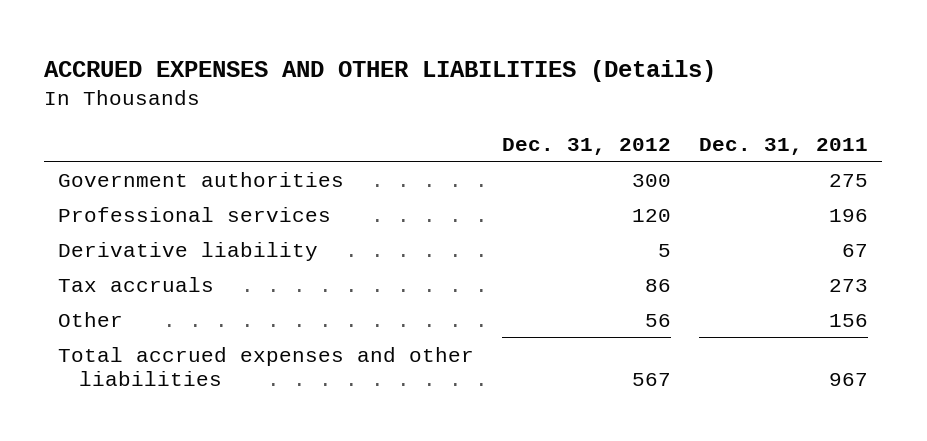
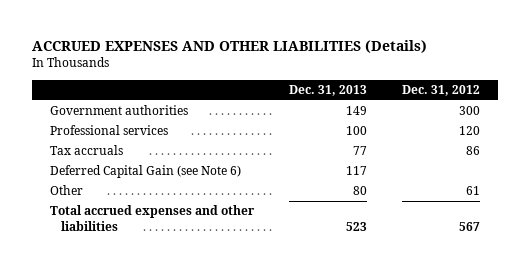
[699,137,869,155] Dec. 31, 2011 -> none
none -> [289,85,368,97] Dec. 31, 2013
[58,241,319,261] Derivative liability -> none
none -> [49,165,241,179] Deferred Capital Gain (see Note 6)
[645,313,672,327] 56 -> [466,186,481,196] 61

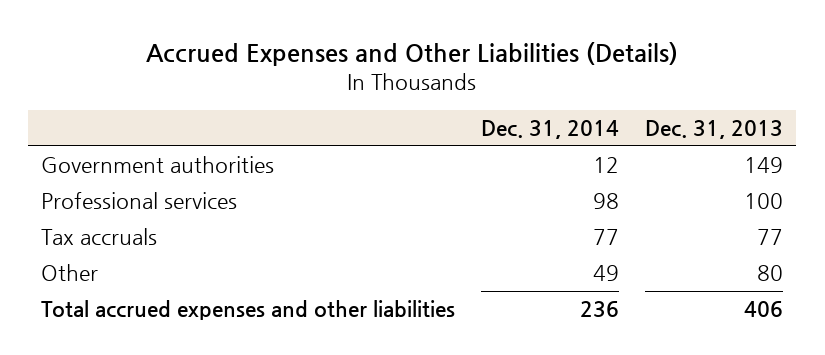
[32,40,428,54] ACCRUED EXPENSES AND OTHER LIABILITIES (Details) -> [146,41,679,66] Accrued Expenses and Other Liabilities (Details)
[402,85,481,97] Dec. 31, 2012 -> none
none -> [481,120,620,140] Dec. 31, 2014
[49,165,241,179] Deferred Capital Gain (see Note 6) -> none
[346,221,368,231] 523 -> [744,301,784,318] 406

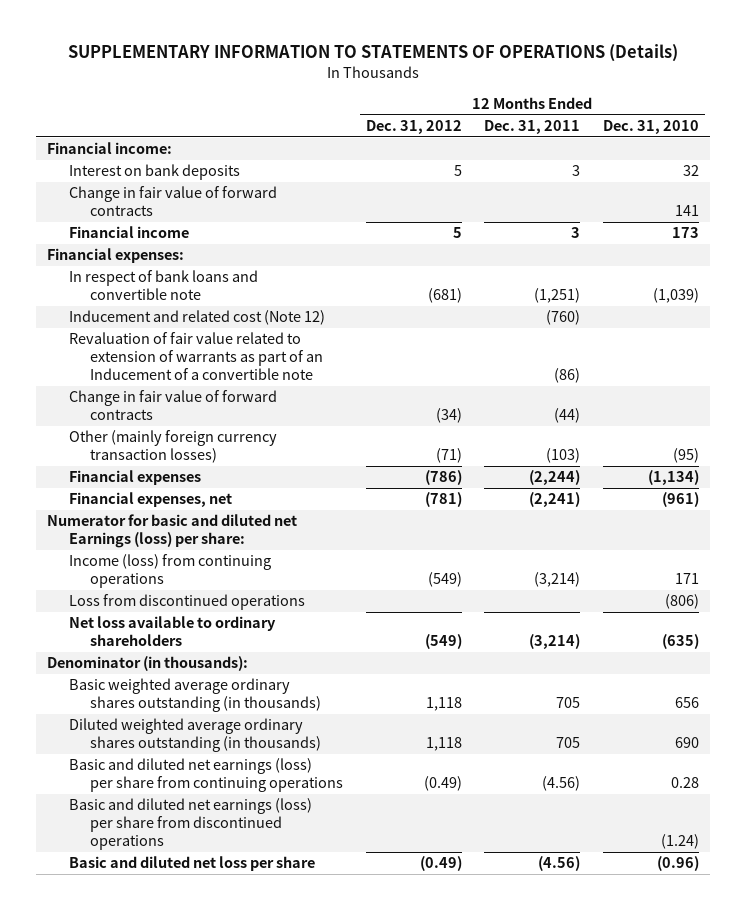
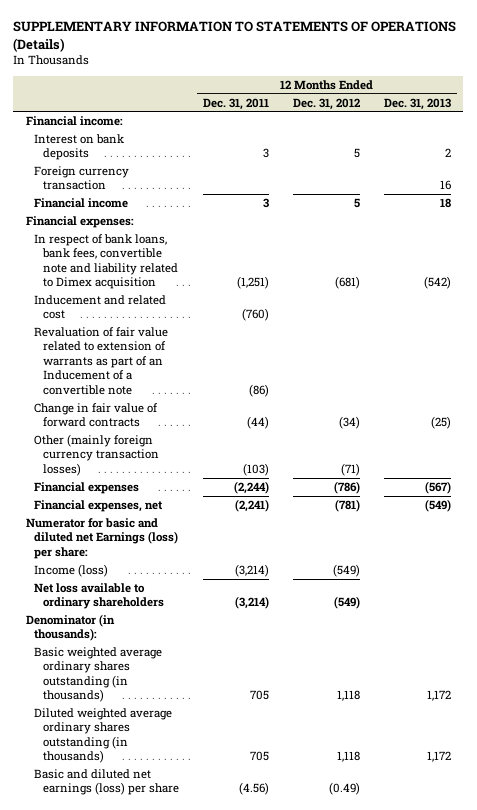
[602,119,699,134] Dec. 31, 2010 -> none
none -> [384,97,452,110] Dec. 31, 2013
[68,186,277,217] Change in fair value of forward contracts -> none
none -> [34,165,130,191] Foreign currency transaction
[68,270,258,301] In respect of bank loans and convertible note -> [34,233,178,290] In respect of bank loans, bank fees, convertible note and liability related to Dimex acquisition
[68,310,325,326] Inducement and related cost (Note 12) -> [34,294,167,320] Inducement and related cost
[68,594,305,611] Loss from discontinued operations -> none
[68,554,271,589] Income (loss) from continuing operations -> [34,563,109,577] Income (loss)
[68,758,344,793] Basic and diluted net earnings (loss) per share from continuing operations -> none
[68,798,312,851] Basic and diluted net earnings (loss) per share from discontinued operations -> none
[68,856,315,872] Basic and diluted net loss per share -> [34,768,179,796] Basic and diluted net earnings (loss) per share

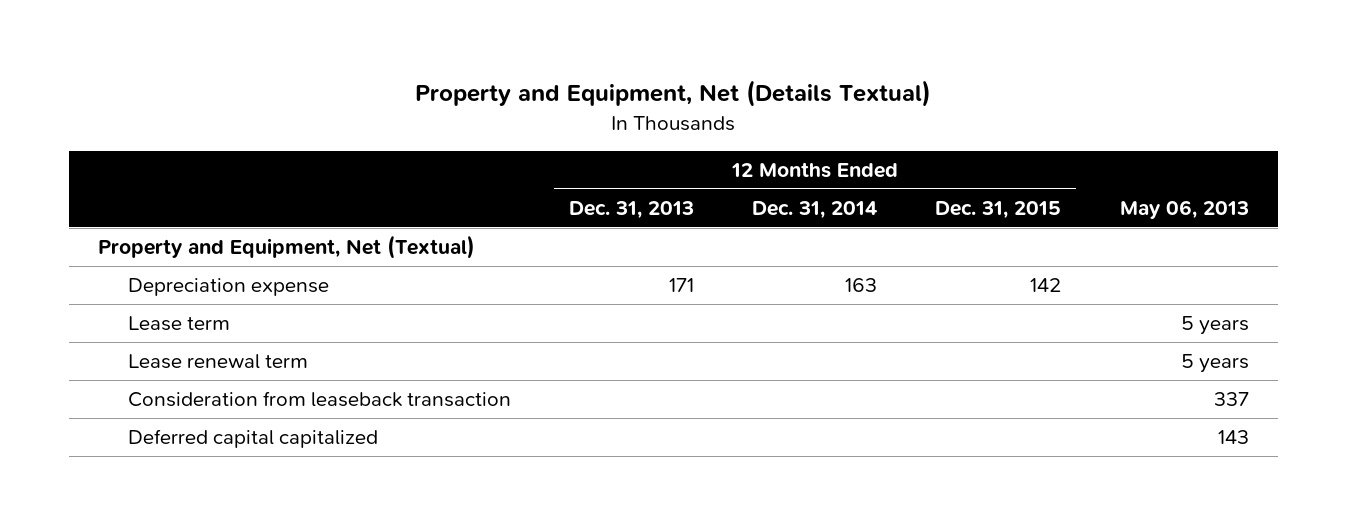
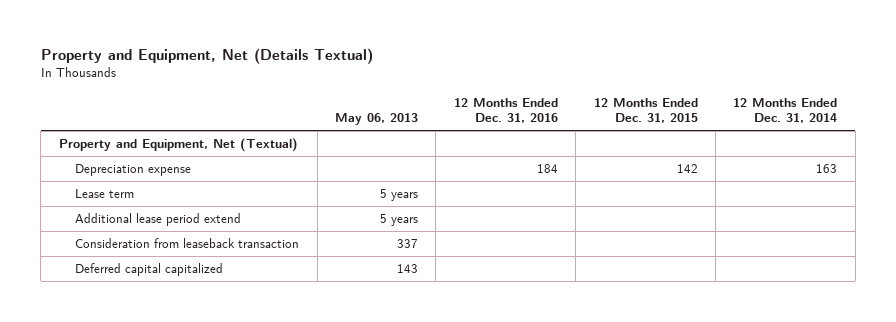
[568,200,694,219] Dec. 31, 2013 -> none
none -> [453,97,558,124] 12 Months Ended Dec. 31, 2016
[127,354,308,370] Lease renewal term -> [75,212,242,226] Additional lease period extend

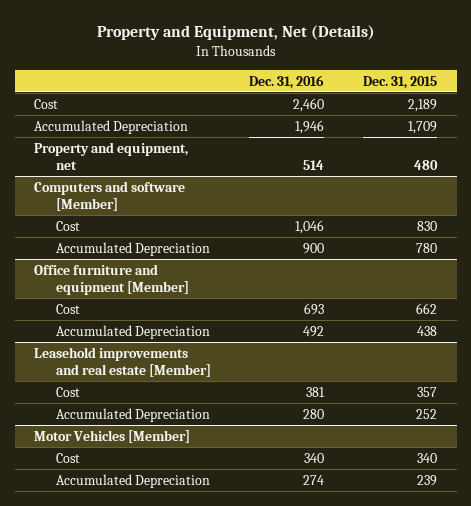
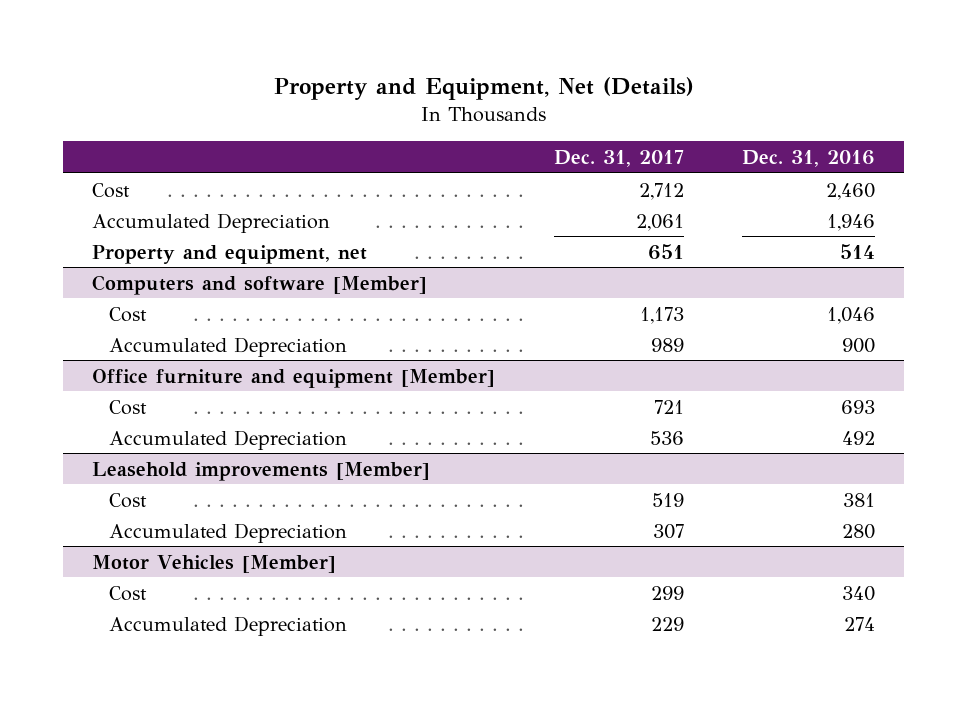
[363,75,438,89] Dec. 31, 2015 -> none
none -> [553,149,684,167] Dec. 31, 2017
[34,346,211,378] Leasehold improvements and real estate [Member] -> [92,461,431,481] Leasehold improvements [Member]

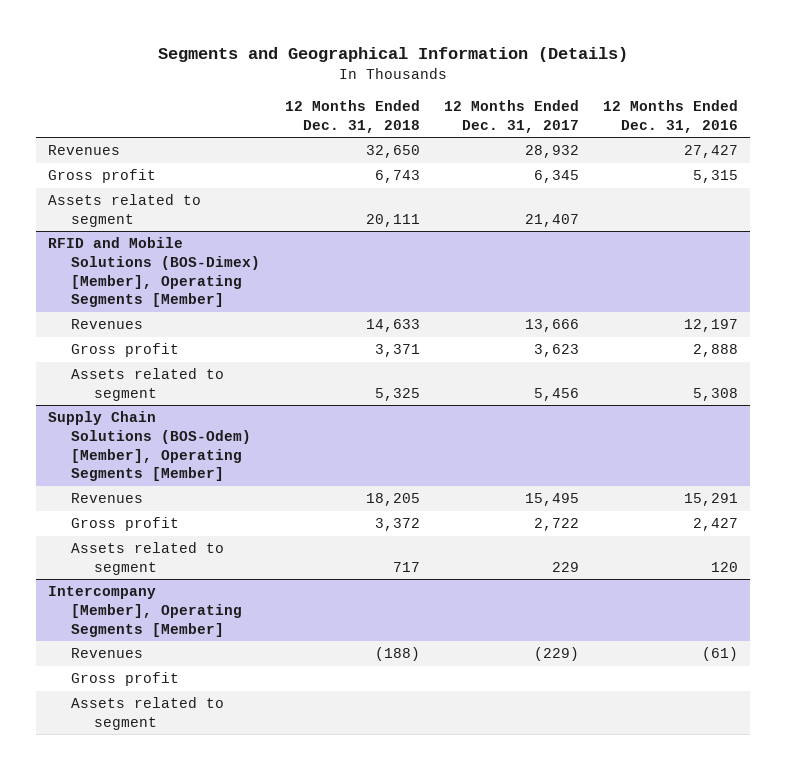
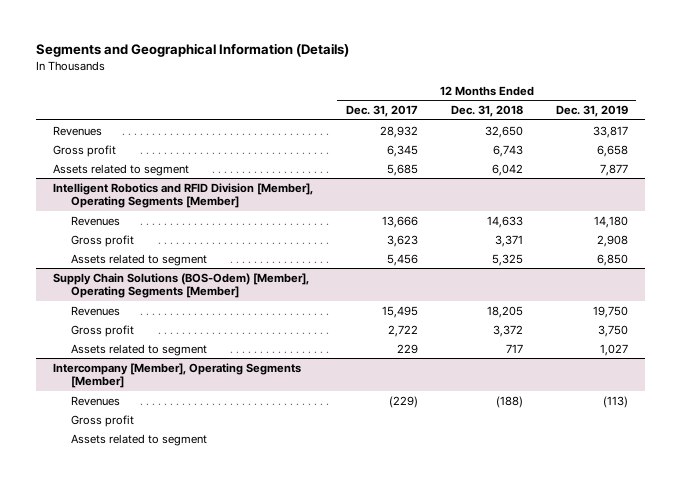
[603,99,739,133] 12 Months Ended Dec. 31, 2016 -> none
none -> [556,105,629,118] Dec. 31, 2019
[48,237,261,308] RFID and Mobile Solutions (BOS-Dimex) [Member], Operating Segments [Member] -> none
[365,213,420,227] 20,111 -> [491,163,523,176] 6,042
[524,213,579,227] 21,407 -> [386,163,418,176] 5,685
none -> [52,182,313,209] Intelligent Robotics and RFID Division [Member], Operating Segments [Member]

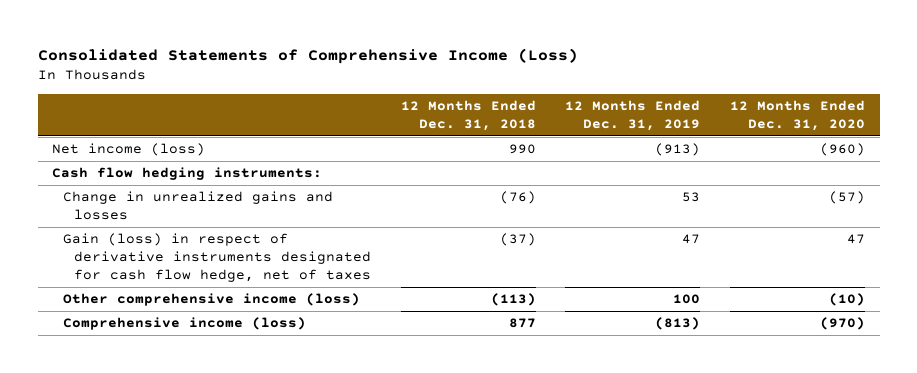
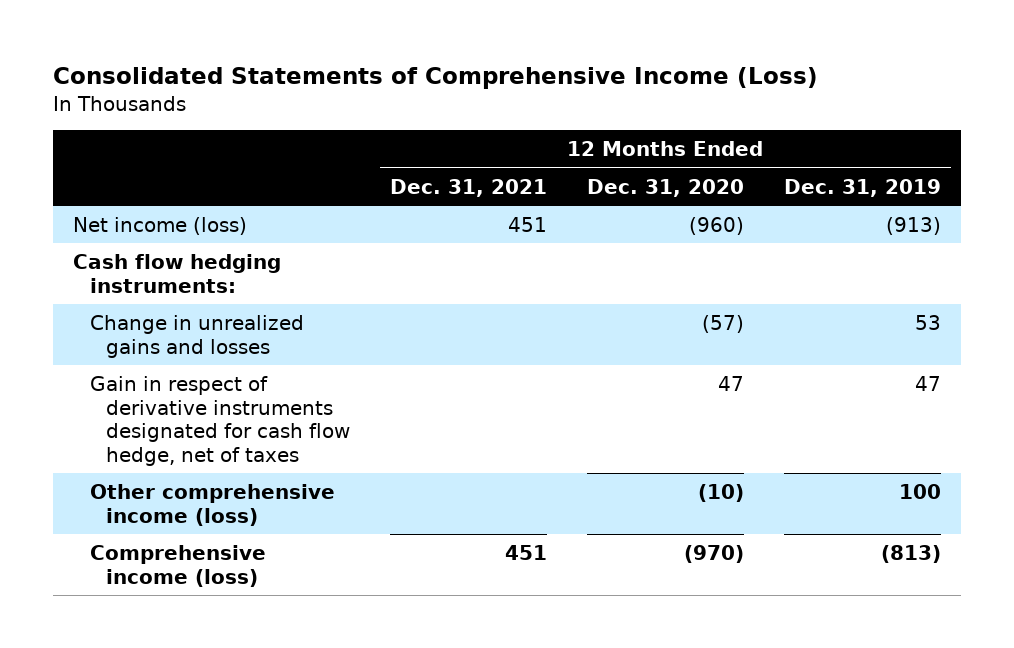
[400,100,536,132] 12 Months Ended Dec. 31, 2018 -> none
none -> [390,178,548,197] Dec. 31, 2021
[63,233,372,283] Gain (loss) in respect of derivative instruments designated for cash flow hedge, net of taxes -> [89,375,351,466] Gain in respect of derivative instruments designated for cash flow hedge, net of taxes

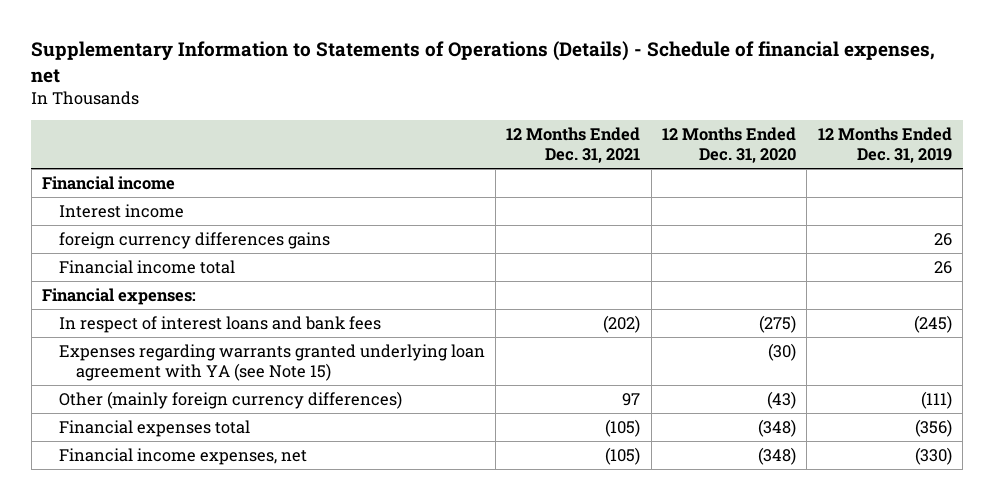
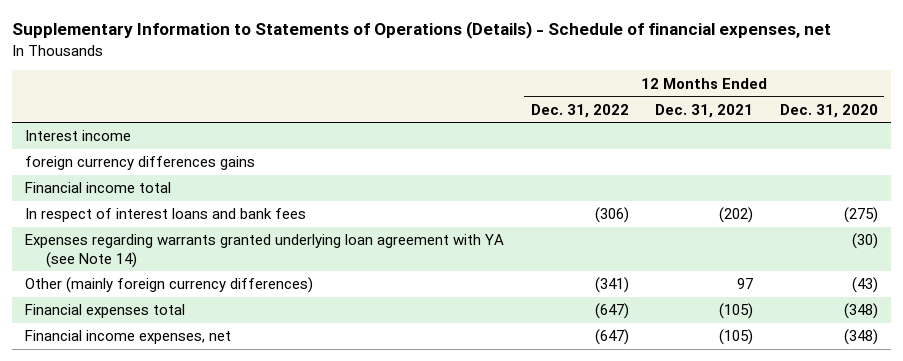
[817,127,952,163] 12 Months Ended Dec. 31, 2019 -> none
none -> [530,103,629,118] Dec. 31, 2022
[41,176,175,191] Financial income -> none
[41,288,196,306] Financial expenses: -> none
[58,344,485,381] Expenses regarding warrants granted underlying loan agreement with YA (see Note 15) -> [25,234,505,268] Expenses regarding warrants granted underlying loan agreement with YA (see Note 14)

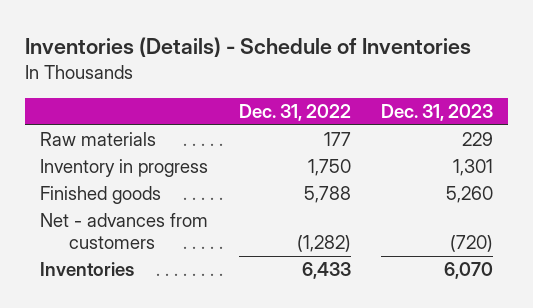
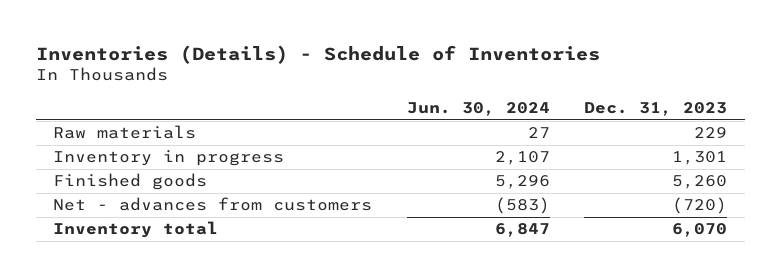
[238,104,351,122] Dec. 31, 2022 -> none
none -> [406,102,550,117] Jun. 30, 2024
[39,262,134,277] Inventories -> [53,221,219,239] Inventory total

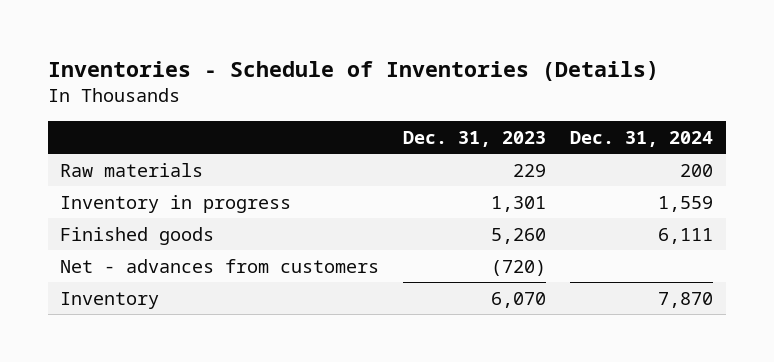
[36,44,601,64] Inventories (Details) - Schedule of Inventories -> [48,60,660,81] Inventories - Schedule of Inventories (Details)
[406,102,550,117] Jun. 30, 2024 -> none
none -> [570,130,714,147] Dec. 31, 2024
[53,221,219,239] Inventory total -> [60,291,160,309] Inventory

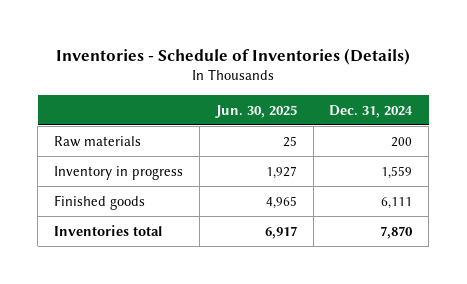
[403,130,547,147] Dec. 31, 2023 -> none
none -> [214,104,297,118] Jun. 30, 2025
[60,258,380,273] Net - advances from customers -> none
[60,291,160,309] Inventory -> [54,224,163,236] Inventories total

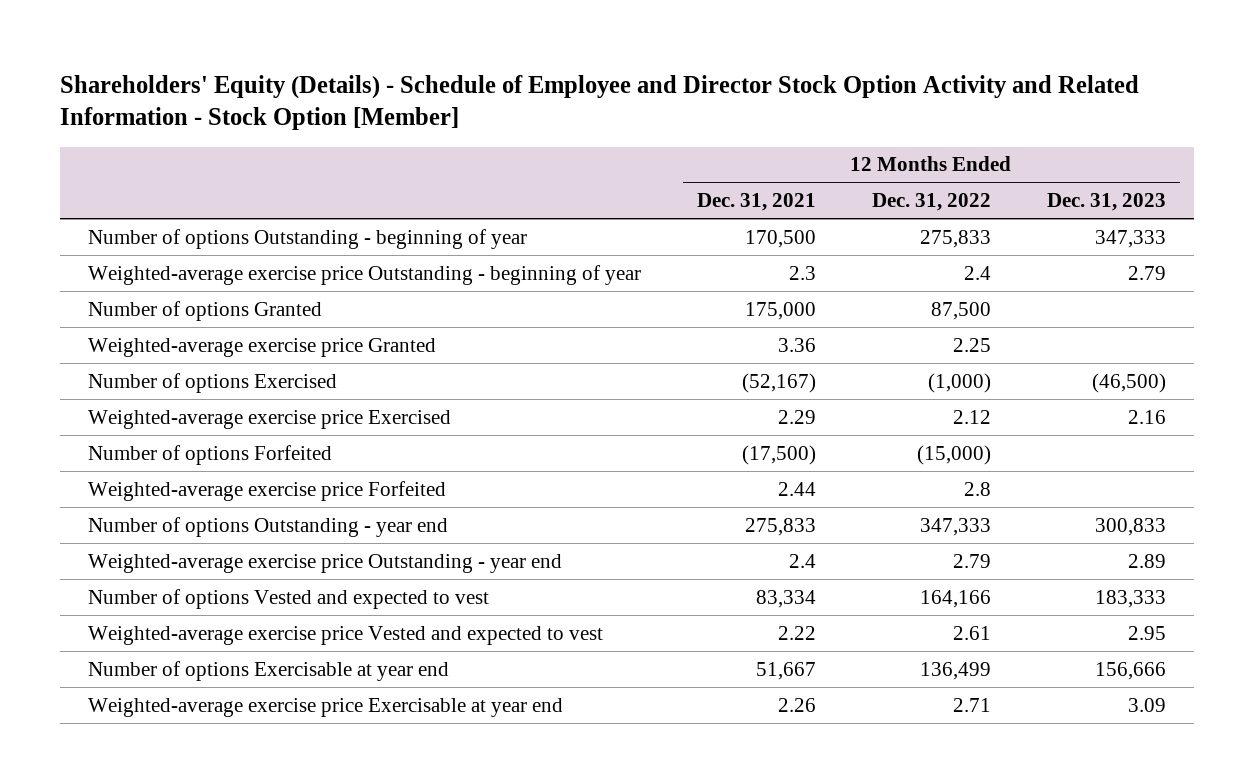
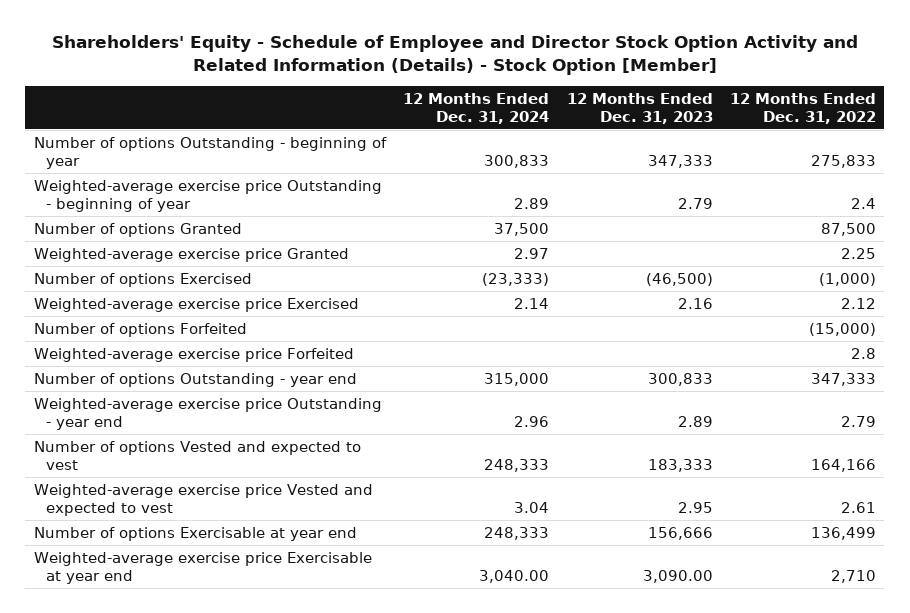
[59,74,1139,131] Shareholders' Equity (Details) - Schedule of Employee and Director Stock Option Activity and Related Information - Stock Option [Member] -> [51,35,858,76] Shareholders' Equity - Schedule of Employee and Director Stock Option Activity and Related Information (Details) - Stock Option [Member]
[696,193,816,212] Dec. 31, 2021 -> none
none -> [403,92,550,124] 12 Months Ended Dec. 31, 2024
[952,697,991,712] 2.71 -> [830,569,876,583] 2,710
[1127,697,1166,712] 3.09 -> [642,569,713,583] 3,090.00

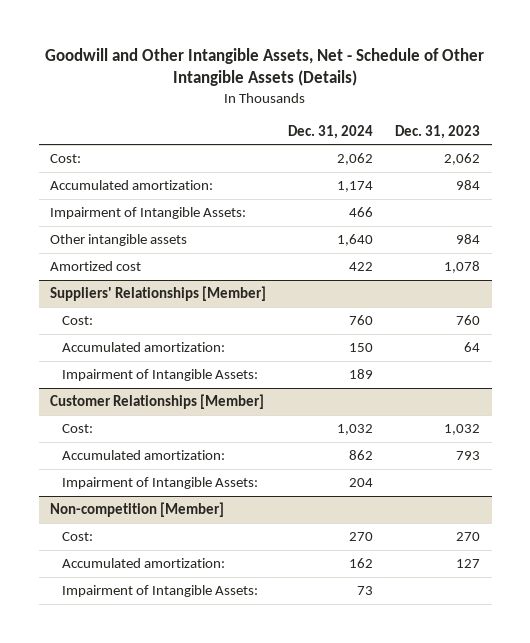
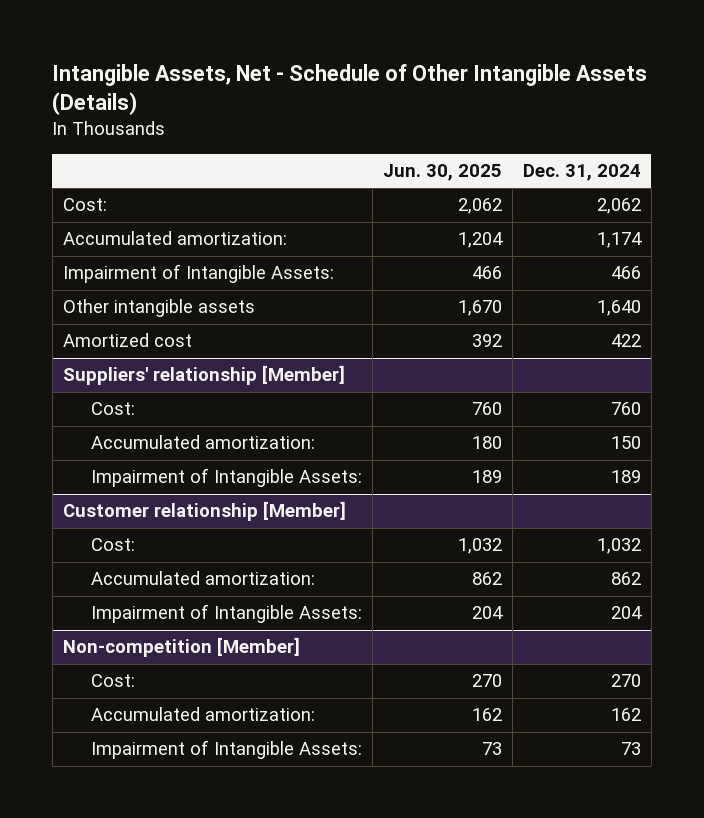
[45,48,485,87] Goodwill and Other Intangible Assets, Net - Schedule of Other Intangible Assets (Details) -> [52,64,648,115] Intangible Assets, Net - Schedule of Other Intangible Assets (Details)
[395,124,481,139] Dec. 31, 2023 -> none
none -> [382,164,502,182] Jun. 30, 2025
[49,286,266,302] Suppliers' Relationships [Member] -> [62,365,345,386] Suppliers' relationship [Member]
[49,394,264,410] Customer Relationships [Member] -> [62,501,346,522] Customer relationship [Member]

